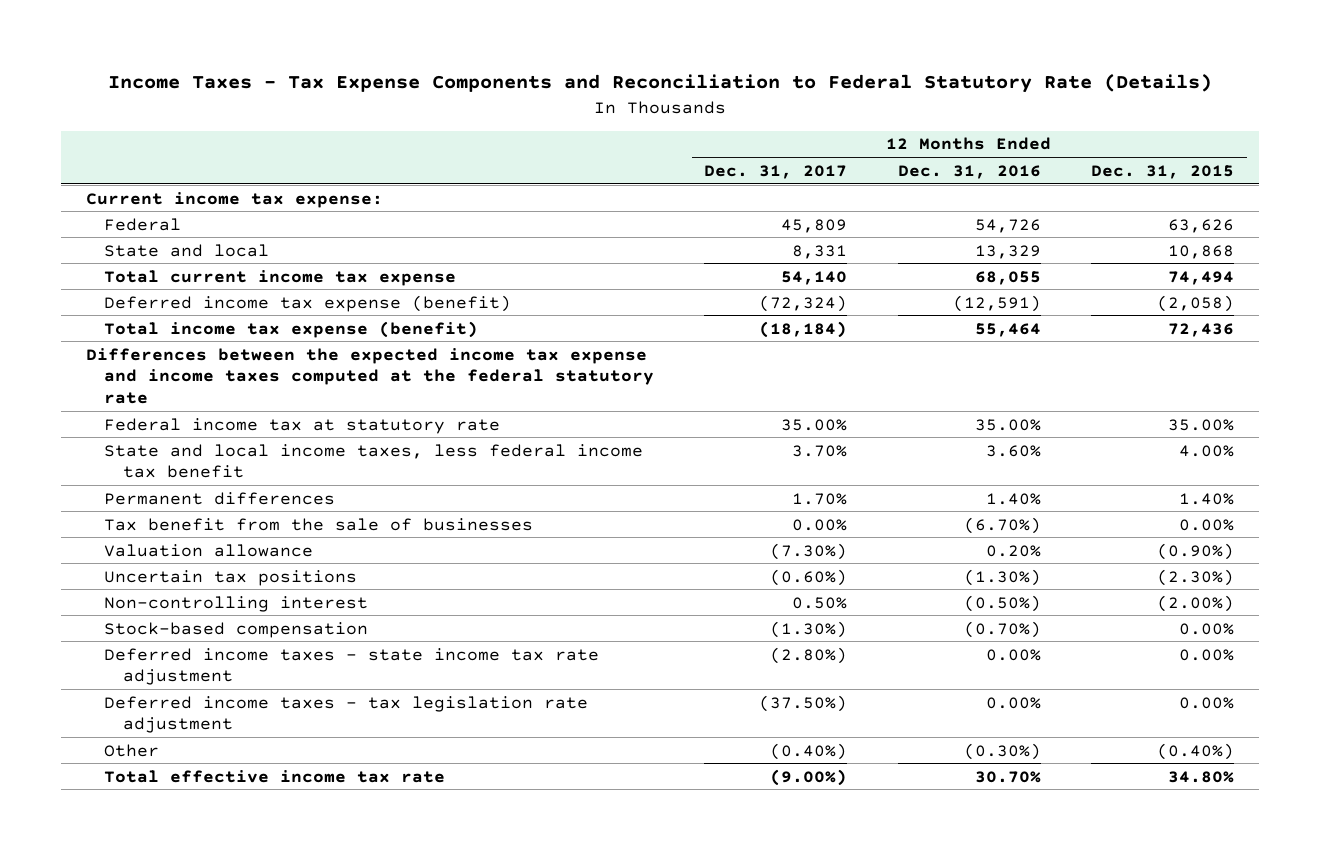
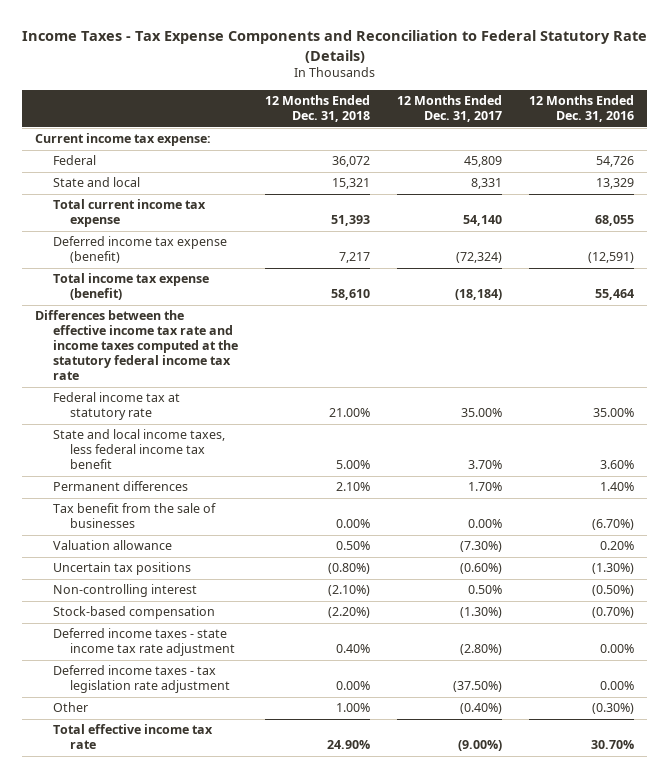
[1091,164,1235,179] Dec. 31, 2015 -> none
none -> [264,95,370,123] 12 Months Ended Dec. 31, 2018
[85,347,655,404] Differences between the expected income tax expense and income taxes computed at the federal statutory rate -> [35,310,238,381] Differences between the effective income tax rate and income taxes computed at the statutory federal income tax rate

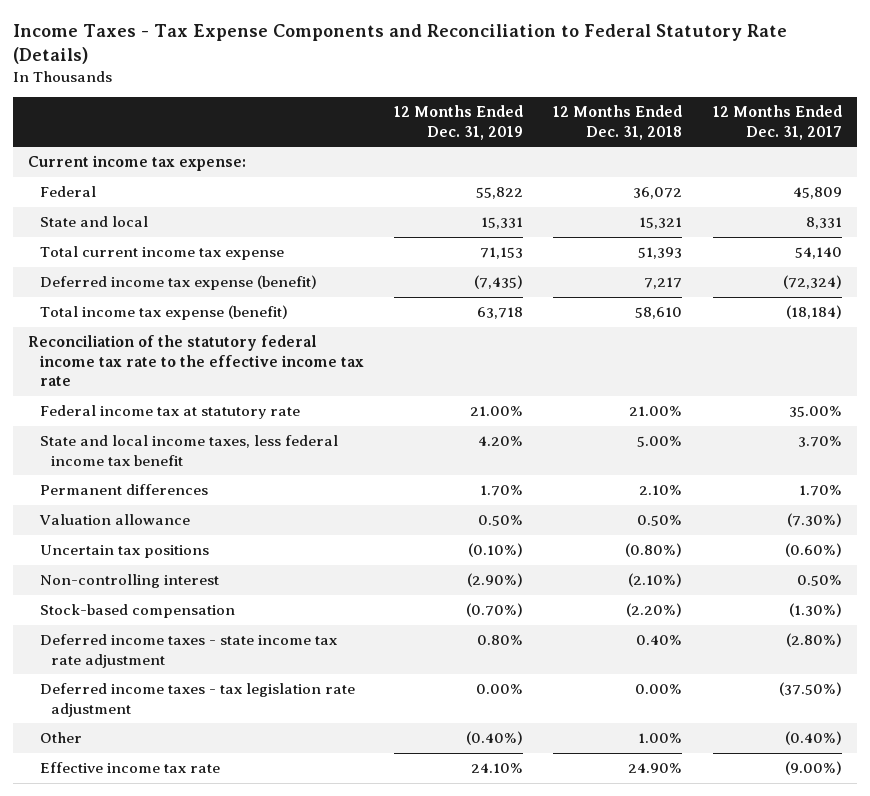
[528,95,634,123] 12 Months Ended Dec. 31, 2016 -> none
none -> [394,105,524,140] 12 Months Ended Dec. 31, 2019
[35,310,238,381] Differences between the effective income tax rate and income taxes computed at the statutory federal income tax rate -> [28,335,364,386] Reconciliation of the statutory federal income tax rate to the effective income tax rate
[52,503,216,529] Tax benefit from the sale of businesses -> none
[52,724,213,750] Total effective income tax rate -> [39,762,220,774] Effective income tax rate

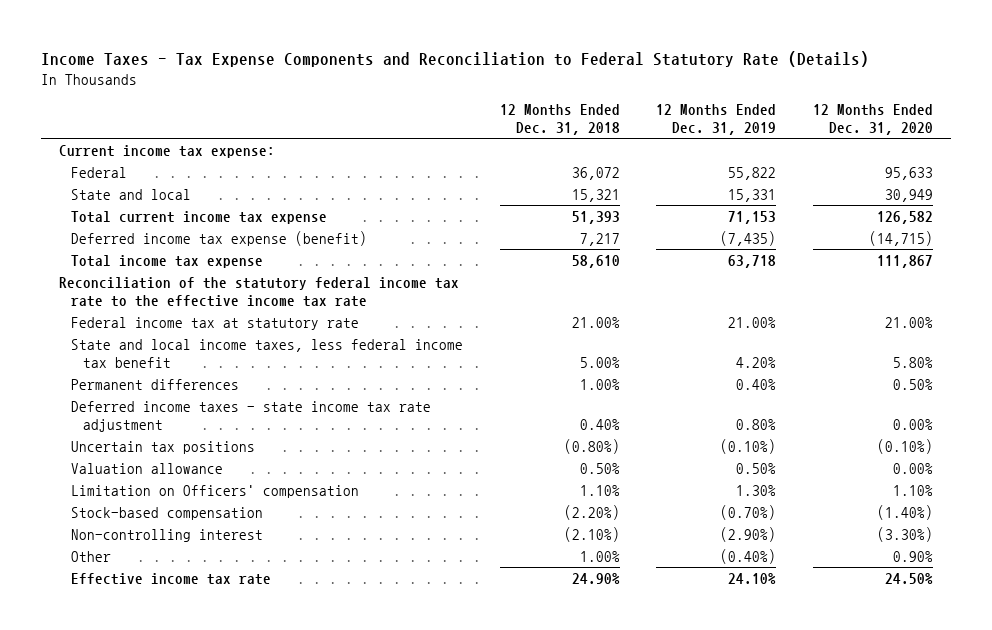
[712,105,842,140] 12 Months Ended Dec. 31, 2017 -> none
none -> [812,104,933,136] 12 Months Ended Dec. 31, 2020
[39,305,288,321] Total income tax expense (benefit) -> [71,254,264,268] Total income tax expense
[480,485,524,497] 1.70% -> [736,378,777,390] 0.40%
[639,485,683,496] 2.10% -> [579,378,620,390] 1.00%
[39,634,337,668] Deferred income taxes - state income tax rate adjustment -> [71,400,432,432] Deferred income taxes - state income tax rate adjustment
[38,514,190,526] Valuation allowance -> [71,462,224,474] Valuation allowance
none -> [71,484,360,498] Limitation on Officers' compensation
[39,683,355,717] Deferred income taxes - tax legislation rate adjustment -> none
[39,574,219,589] Non-controlling interest -> [71,528,264,542] Non-controlling interest

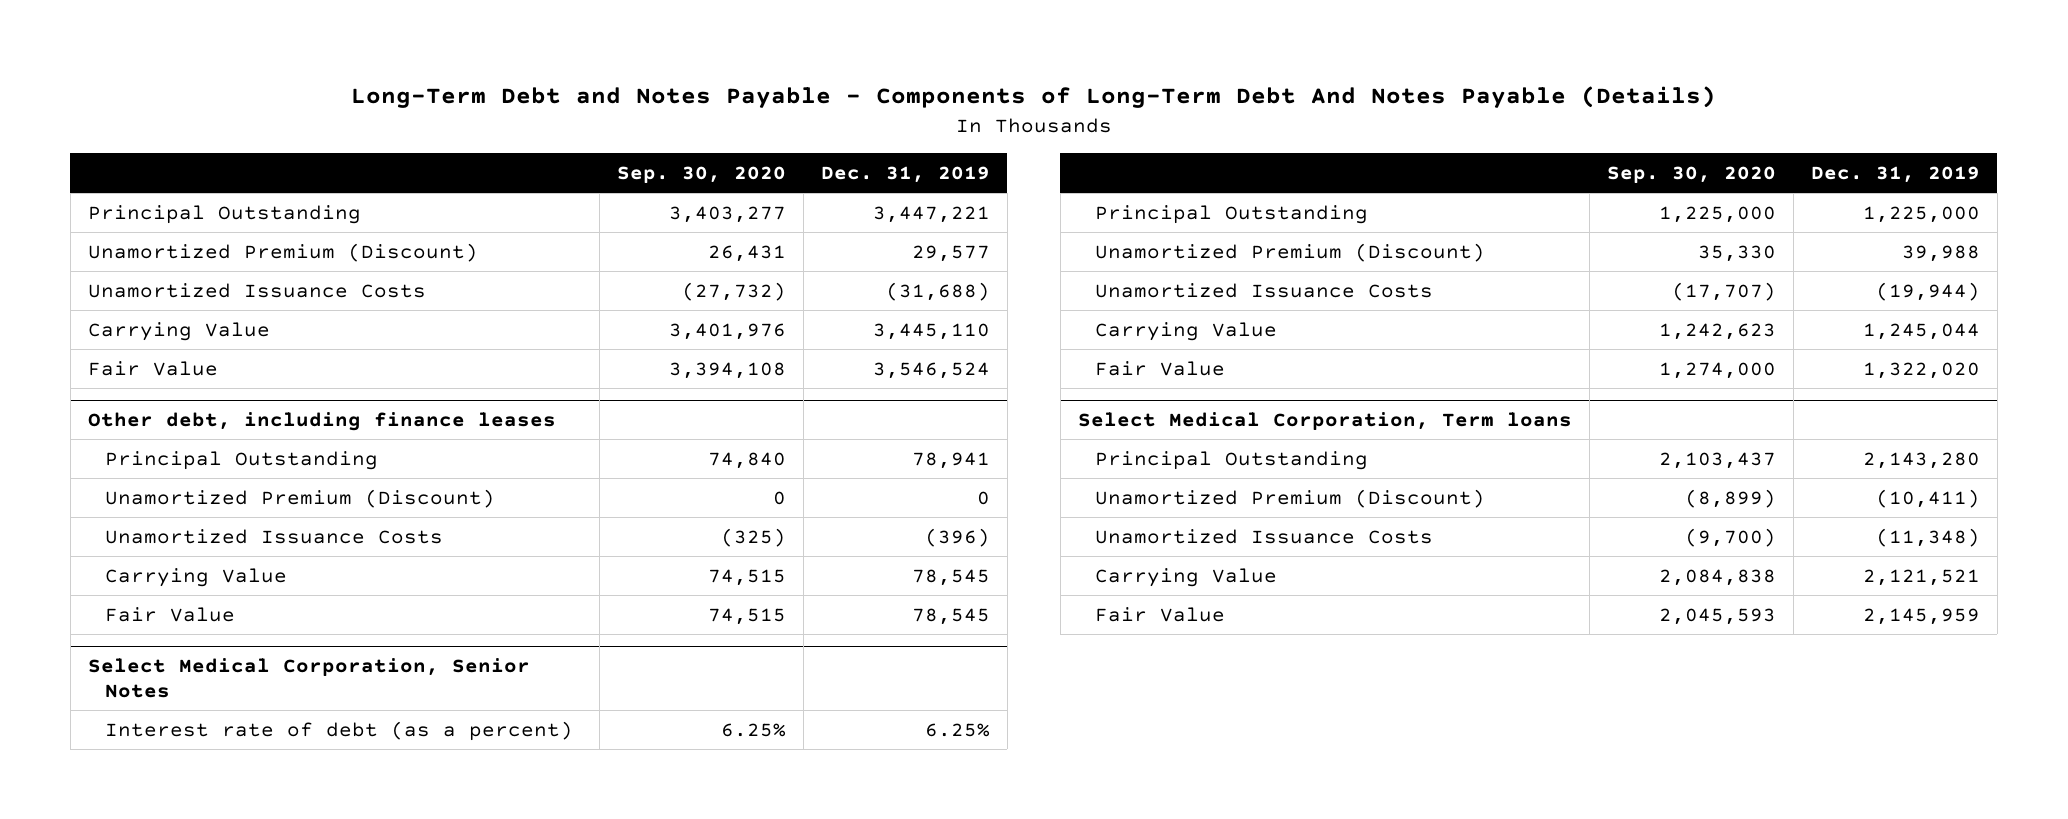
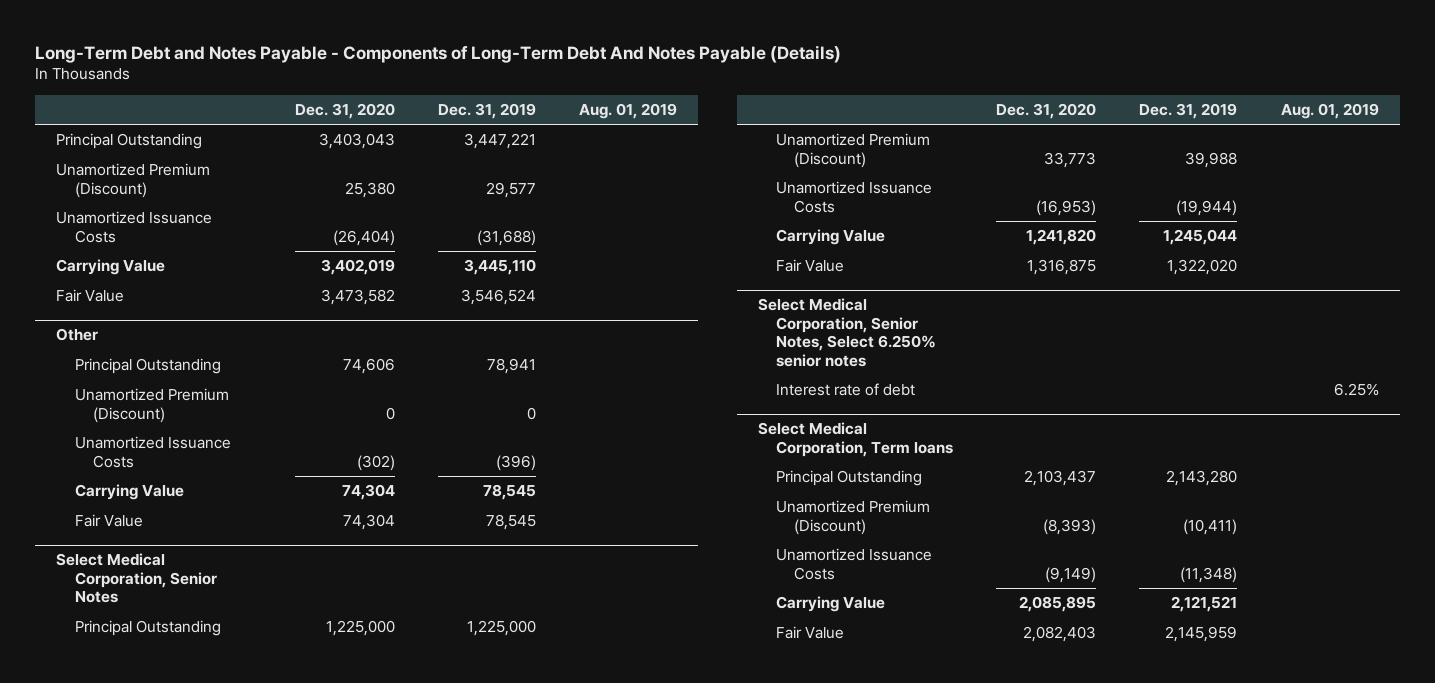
[616,165,786,183] Sep. 30, 2020 -> none
none -> [294,102,395,119] Dec. 31, 2020
none -> [578,102,677,119] Aug. 01, 2019
[87,412,556,432] Other debt, including finance leases -> [56,328,99,342] Other
[104,720,573,741] Interest rate of debt (as a percent) -> none
none -> [758,298,937,367] Select Medical Corporation, Senior Notes, Select 6.250% senior notes
none -> [776,383,916,397] Interest rate of debt

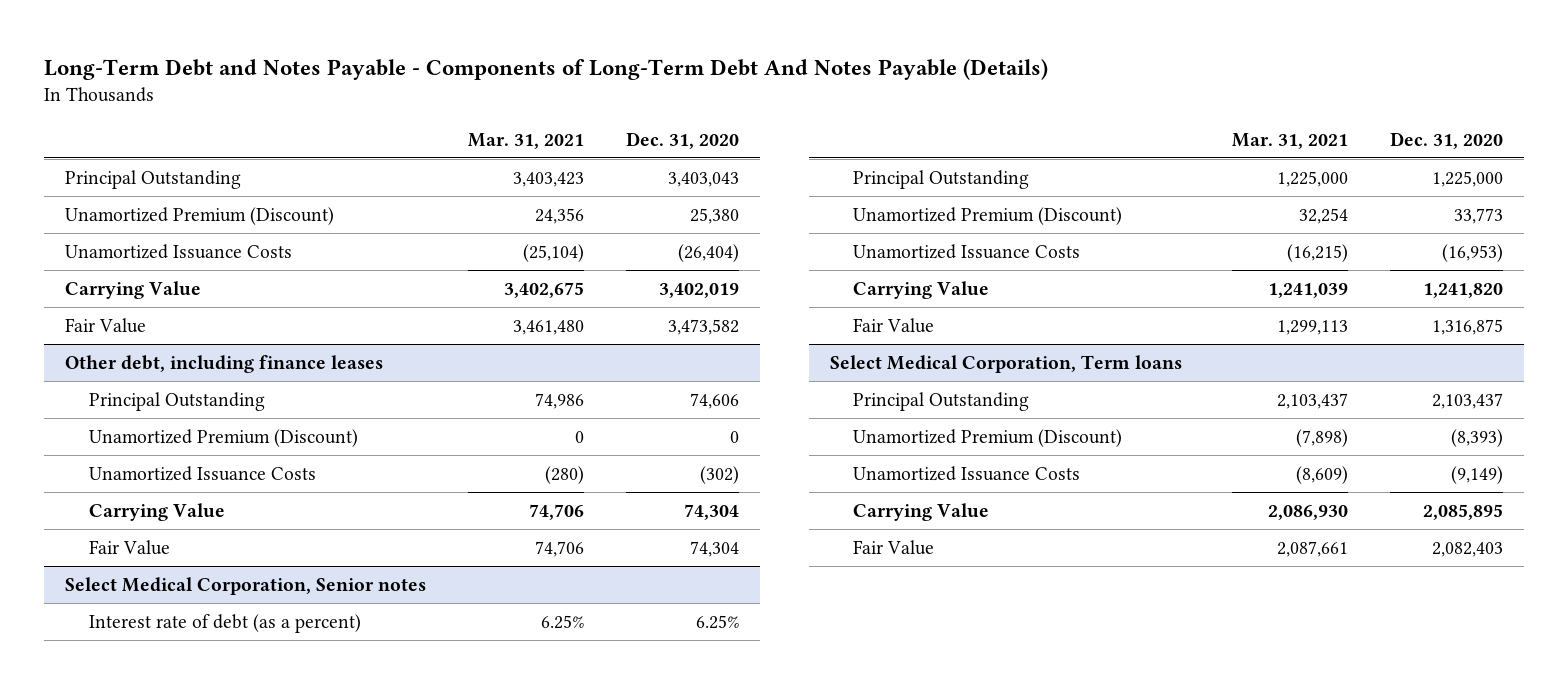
[437,102,536,119] Dec. 31, 2019 -> none
[578,102,677,119] Aug. 01, 2019 -> none
none -> [468,132,585,149] Mar. 31, 2021
[56,328,99,342] Other -> [65,355,384,374] Other debt, including finance leases
[56,553,217,604] Select Medical Corporation, Senior Notes -> [65,577,427,596] Select Medical Corporation, Senior notes
none -> [89,614,362,634] Interest rate of debt (as a percent)
[758,298,937,367] Select Medical Corporation, Senior Notes, Select 6.250% senior notes -> none
[776,383,916,397] Interest rate of debt -> none

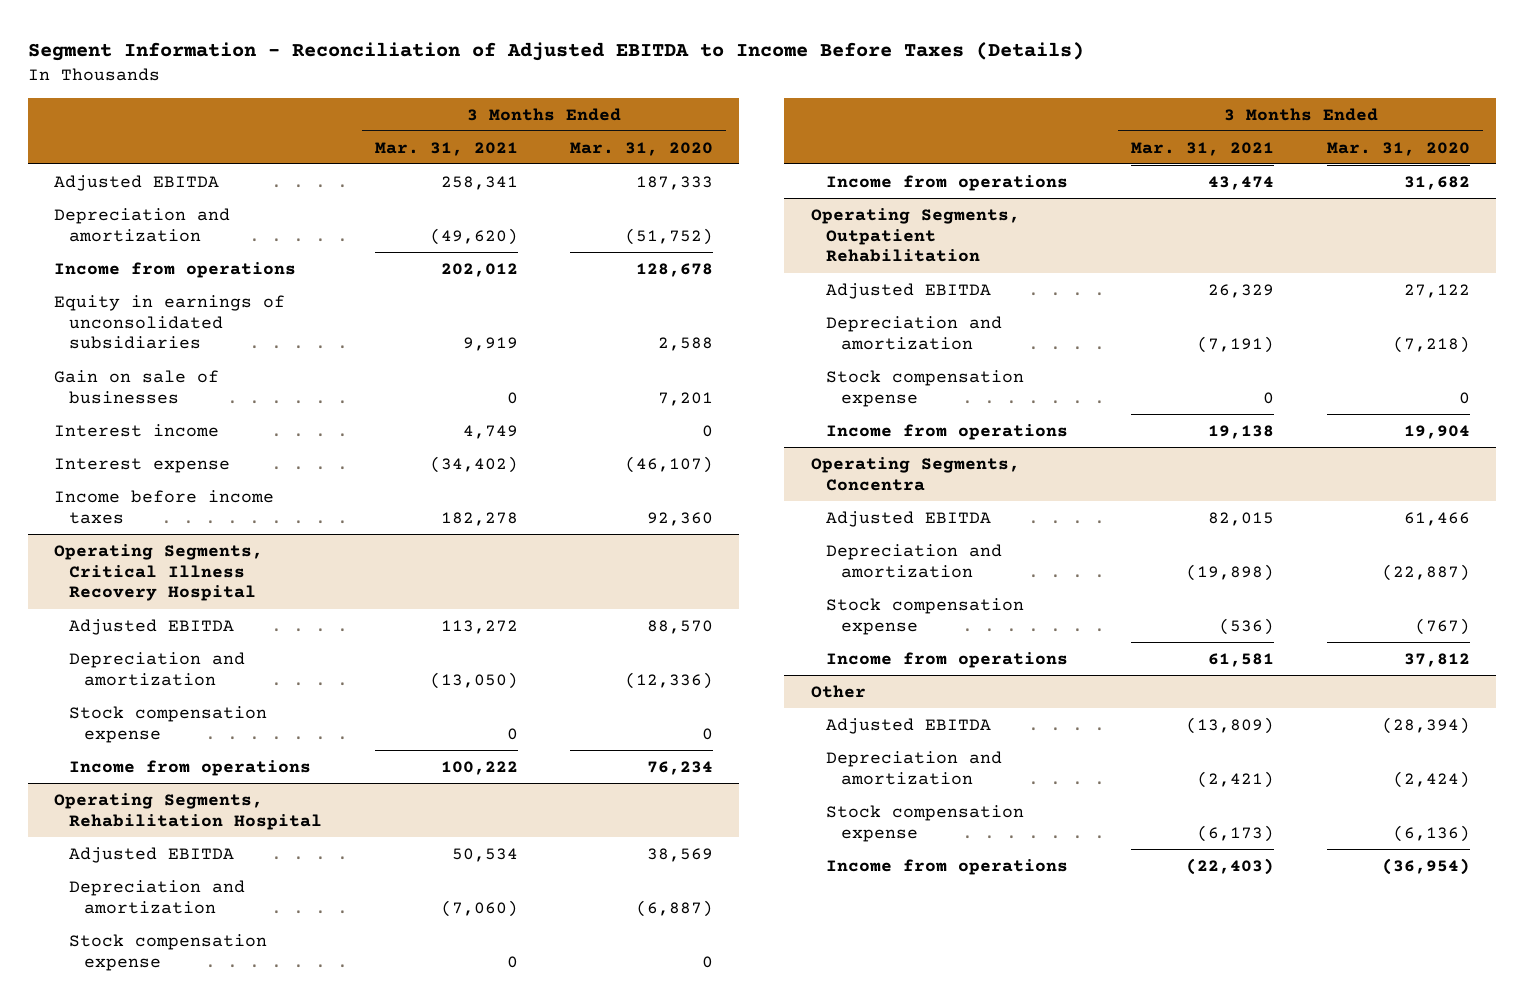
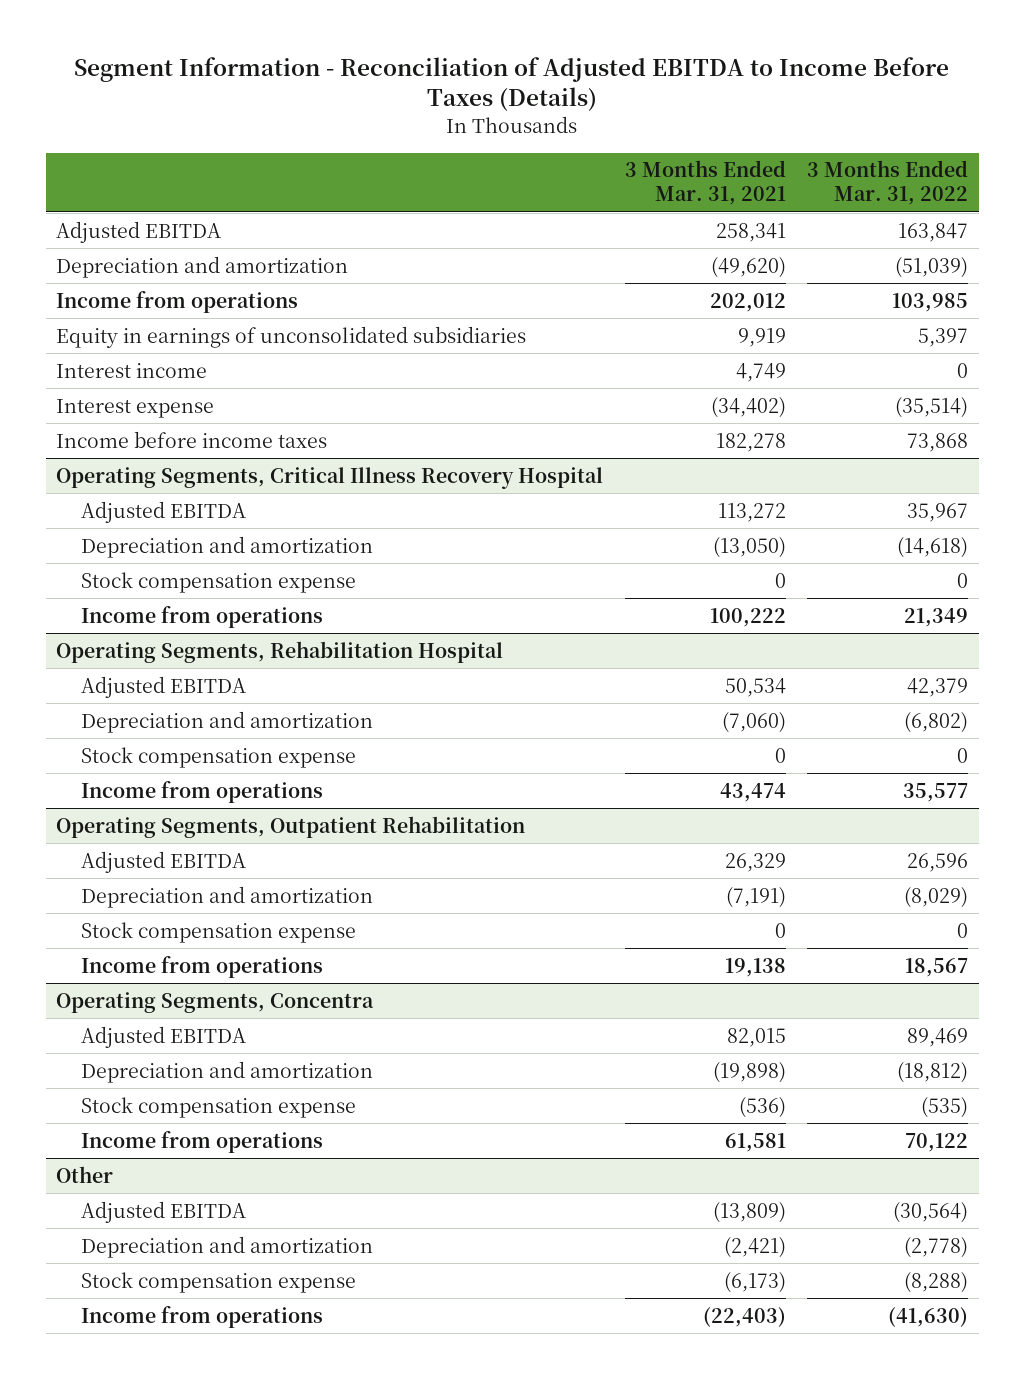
[570,141,714,156] Mar. 31, 2020 -> none
none -> [807,160,969,206] 3 Months Ended Mar. 31, 2022
[54,369,220,404] Gain on sale of businesses -> none

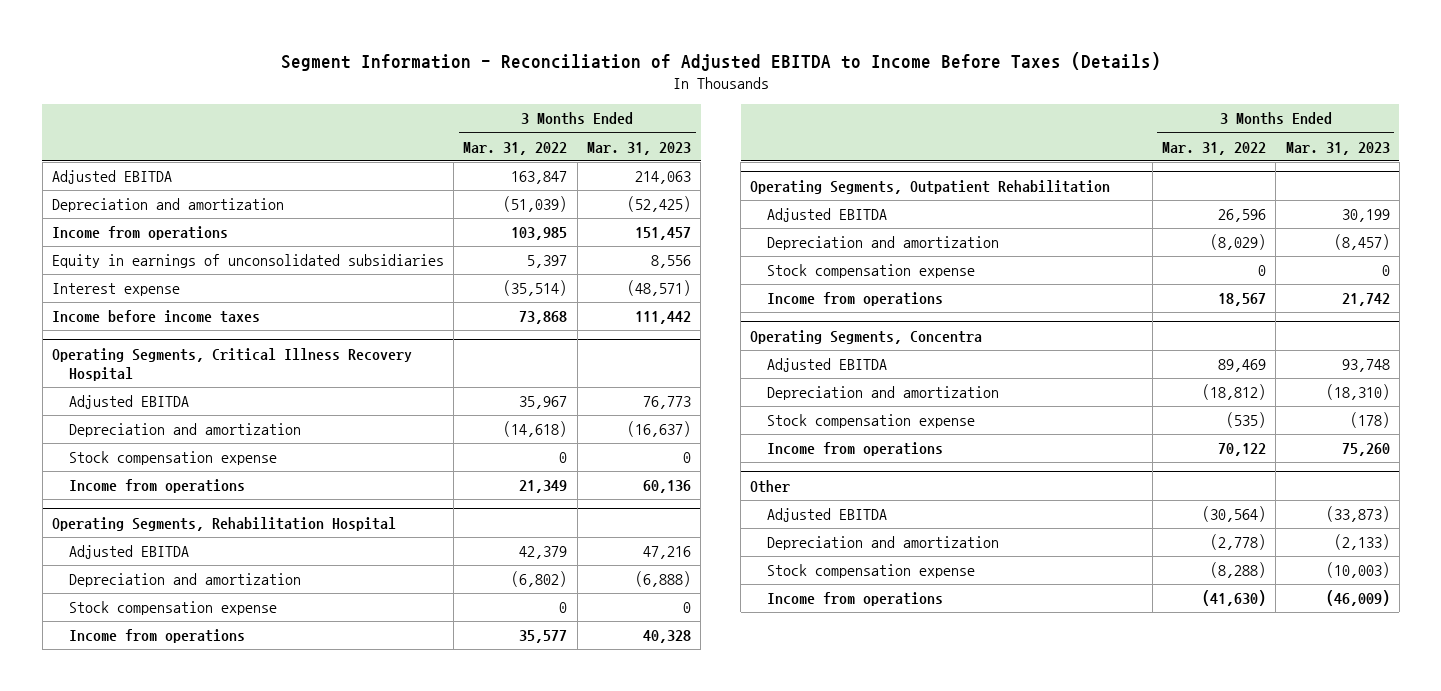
[624,160,786,206] 3 Months Ended Mar. 31, 2021 -> none
none -> [587,141,692,155] Mar. 31, 2023
[56,362,208,378] Interest income -> none

